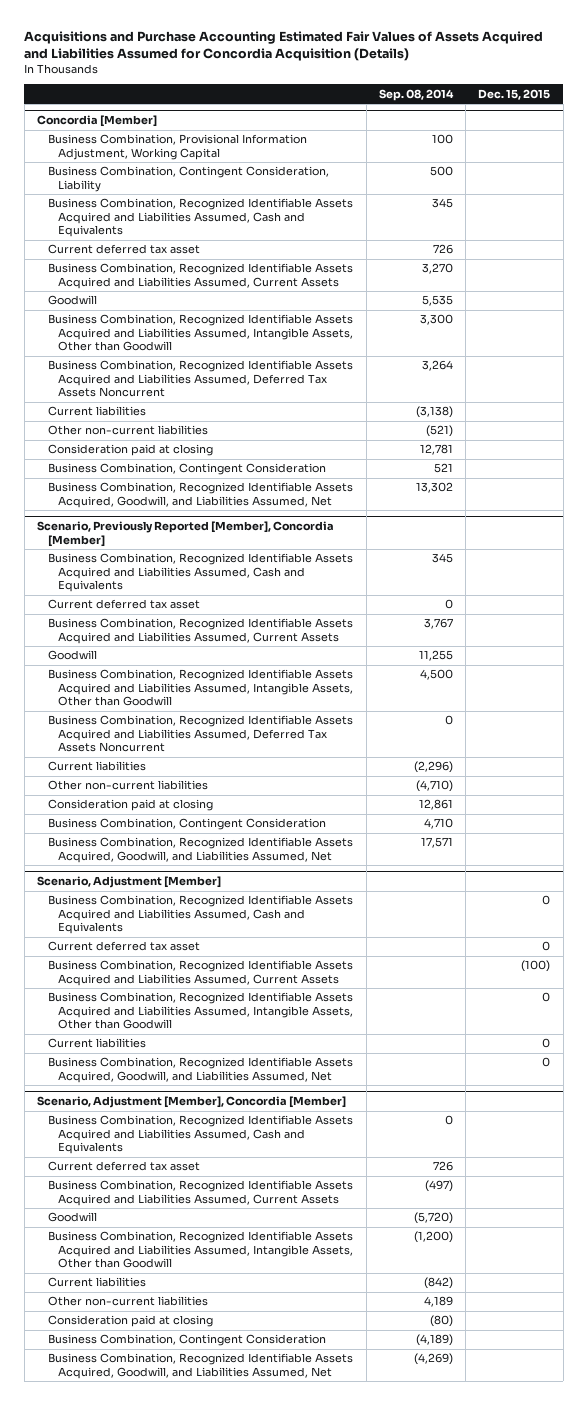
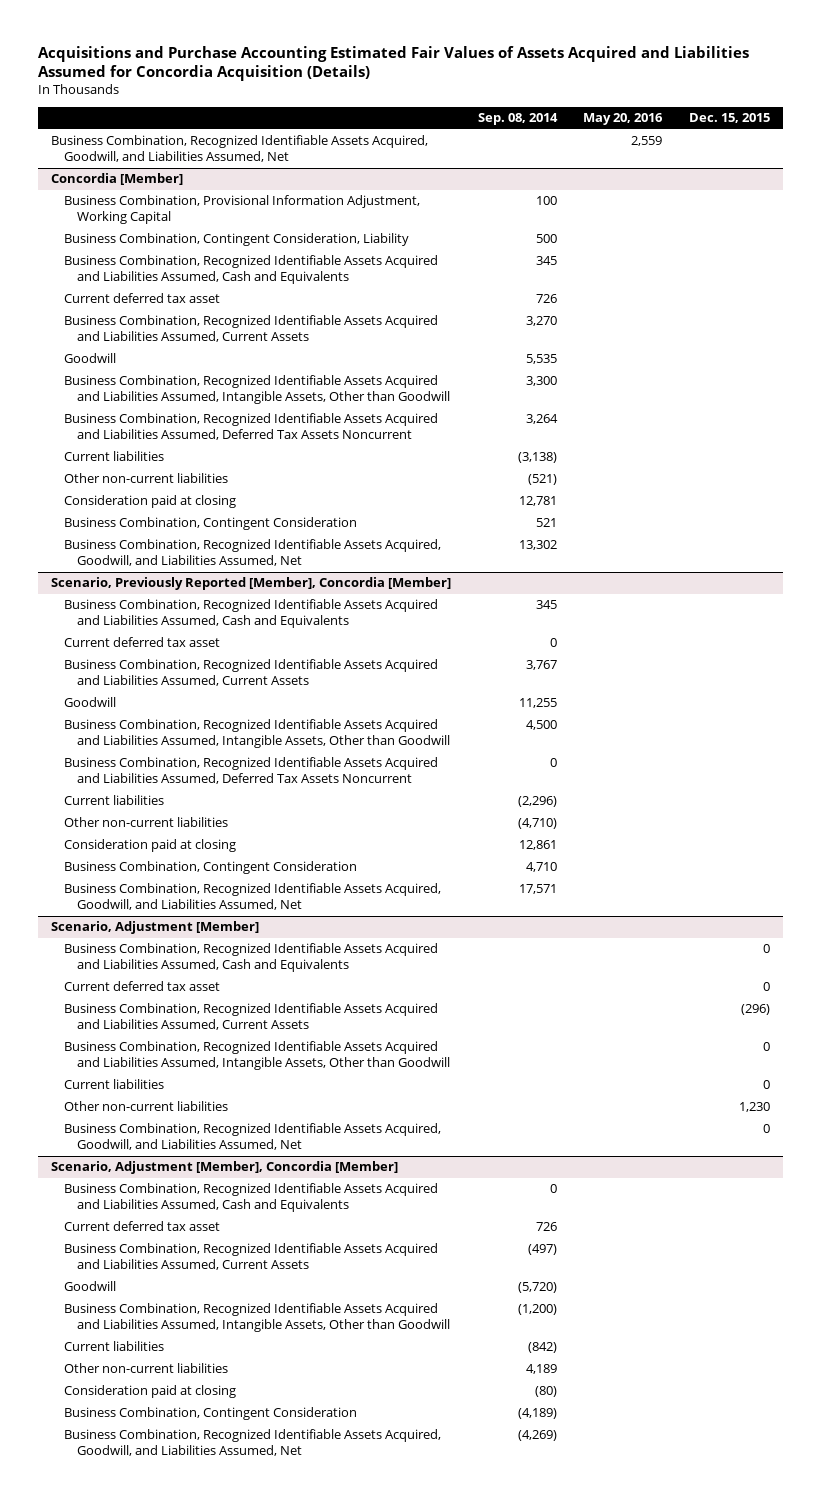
none -> [583,113,664,126] May 20, 2016
none -> [51,135,429,163] Business Combination, Recognized Identifiable Assets Acquired, Goodwill, and Liabilities Assumed, Net
[521,960,551,973] (100) -> [740,1004,770,1016] (296)
none -> [64,1101,229,1112] Other non-current liabilities

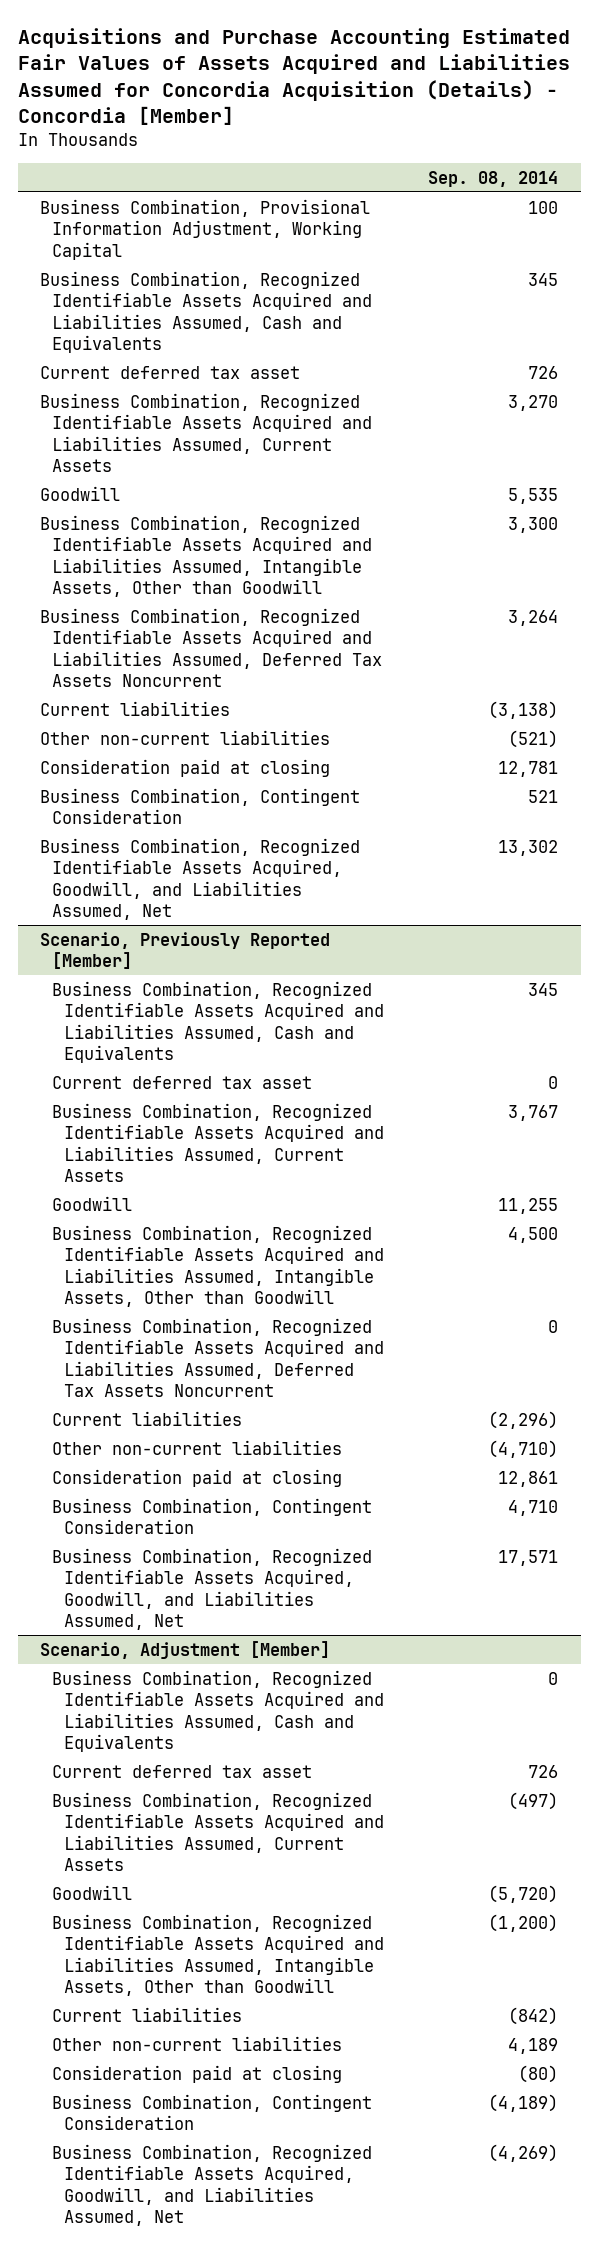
[38,45,750,82] Acquisitions and Purchase Accounting Estimated Fair Values of Assets Acquired and Liabilities Assumed for Concordia Acquisition (Details) -> [17,27,570,126] Acquisitions and Purchase Accounting Estimated Fair Values of Assets Acquired and Liabilities Assumed for Concordia Acquisition (Details) - Concordia [Member]
[583,113,664,126] May 20, 2016 -> none
[688,113,770,124] Dec. 15, 2015 -> none
[51,135,429,163] Business Combination, Recognized Identifiable Assets Acquired, Goodwill, and Liabilities Assumed, Net -> none
[51,173,184,186] Concordia [Member] -> none
[64,233,410,247] Business Combination, Contingent Consideration, Liability -> none
[51,577,452,591] Scenario, Previously Reported [Member], Concordia [Member] -> [39,931,330,970] Scenario, Previously Reported [Member]
[64,943,439,973] Business Combination, Recognized Identifiable Assets Acquired and Liabilities Assumed, Cash and Equivalents -> none
[64,981,221,992] Current deferred tax asset -> none
[64,1003,439,1031] Business Combination, Recognized Identifiable Assets Acquired and Liabilities Assumed, Current Assets -> none
[64,1041,450,1071] Business Combination, Recognized Identifiable Assets Acquired and Liabilities Assumed, Intangible Assets, Other than Goodwill -> none
[64,1079,165,1090] Current liabilities -> none
[64,1101,229,1112] Other non-current liabilities -> none
[64,1123,442,1151] Business Combination, Recognized Identifiable Assets Acquired, Goodwill, and Liabilities Assumed, Net -> none
[51,1161,399,1175] Scenario, Adjustment [Member], Concordia [Member] -> none

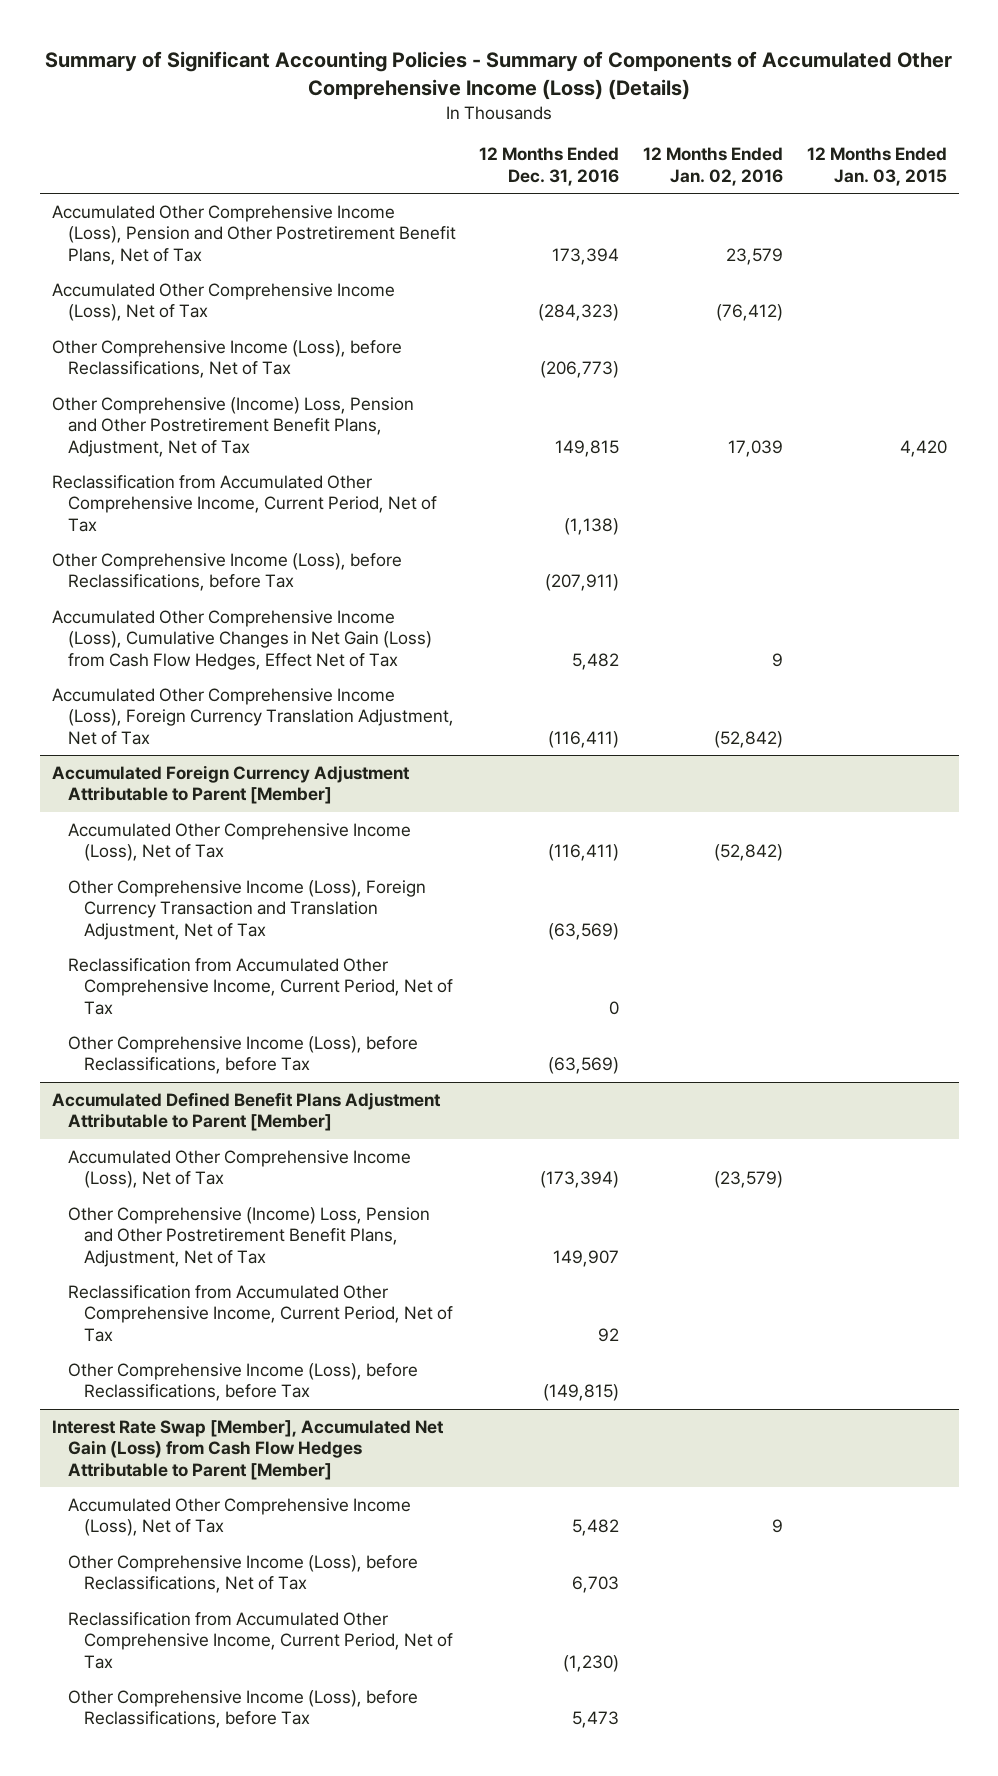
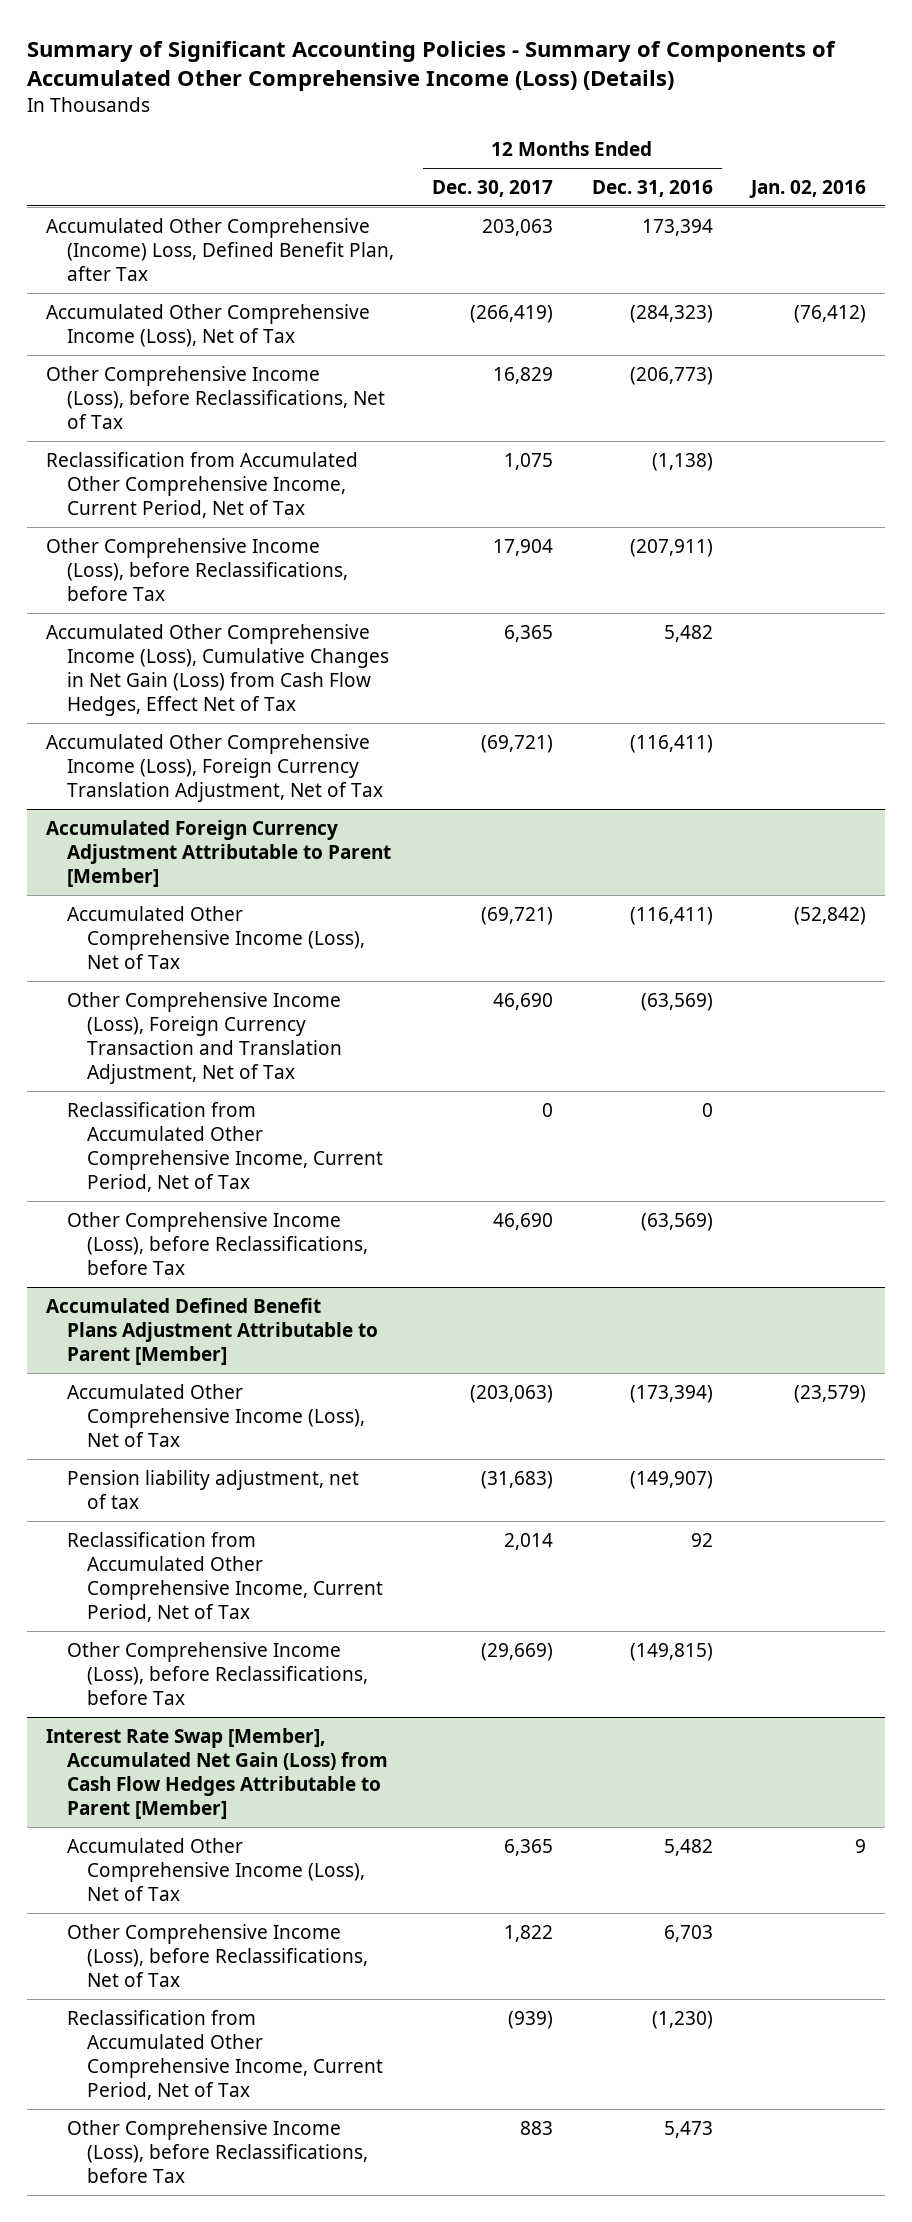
[643,147,784,186] 12 Months Ended Jan. 02, 2016 -> none
[806,147,947,186] 12 Months Ended Jan. 03, 2015 -> none
none -> [432,179,554,197] Dec. 30, 2017
none -> [748,179,866,198] Jan. 02, 2016
[51,205,456,265] Accumulated Other Comprehensive Income (Loss), Pension and Other Postretirement Benefit Plans, Net of Tax -> [46,217,394,281] Accumulated Other Comprehensive (Income) Loss, Defined Benefit Plan, after Tax
[51,397,414,457] Other Comprehensive (Income) Loss, Pension and Other Postretirement Benefit Plans, Adjustment, Net of Tax -> none
[67,1207,430,1267] Other Comprehensive (Income) Loss, Pension and Other Postretirement Benefit Plans, Adjustment, Net of Tax -> none
none -> [66,1469,359,1509] Pension liability adjustment, net of tax

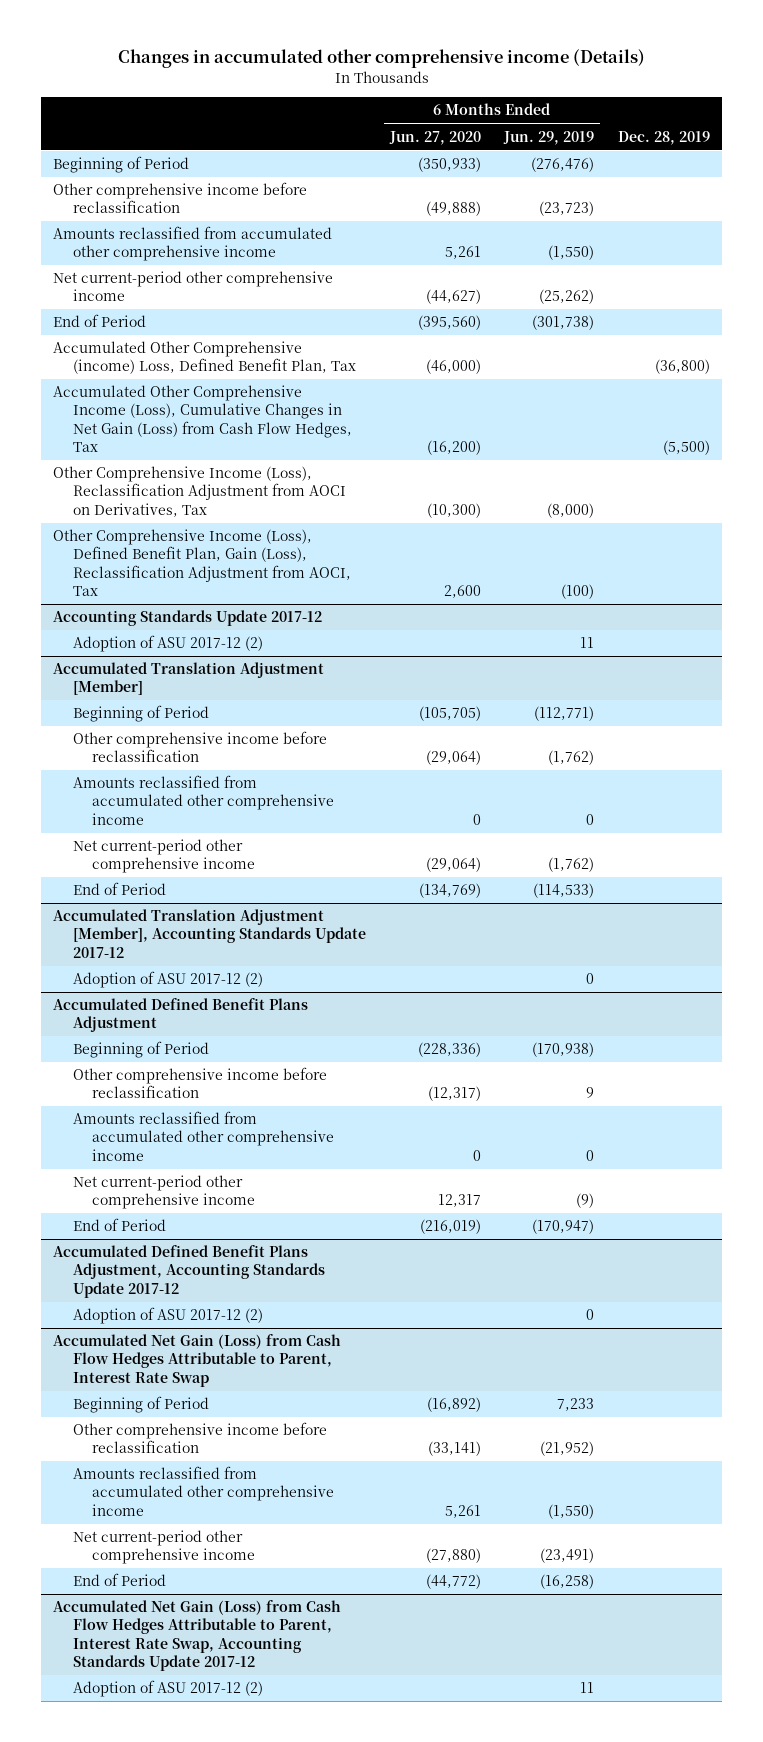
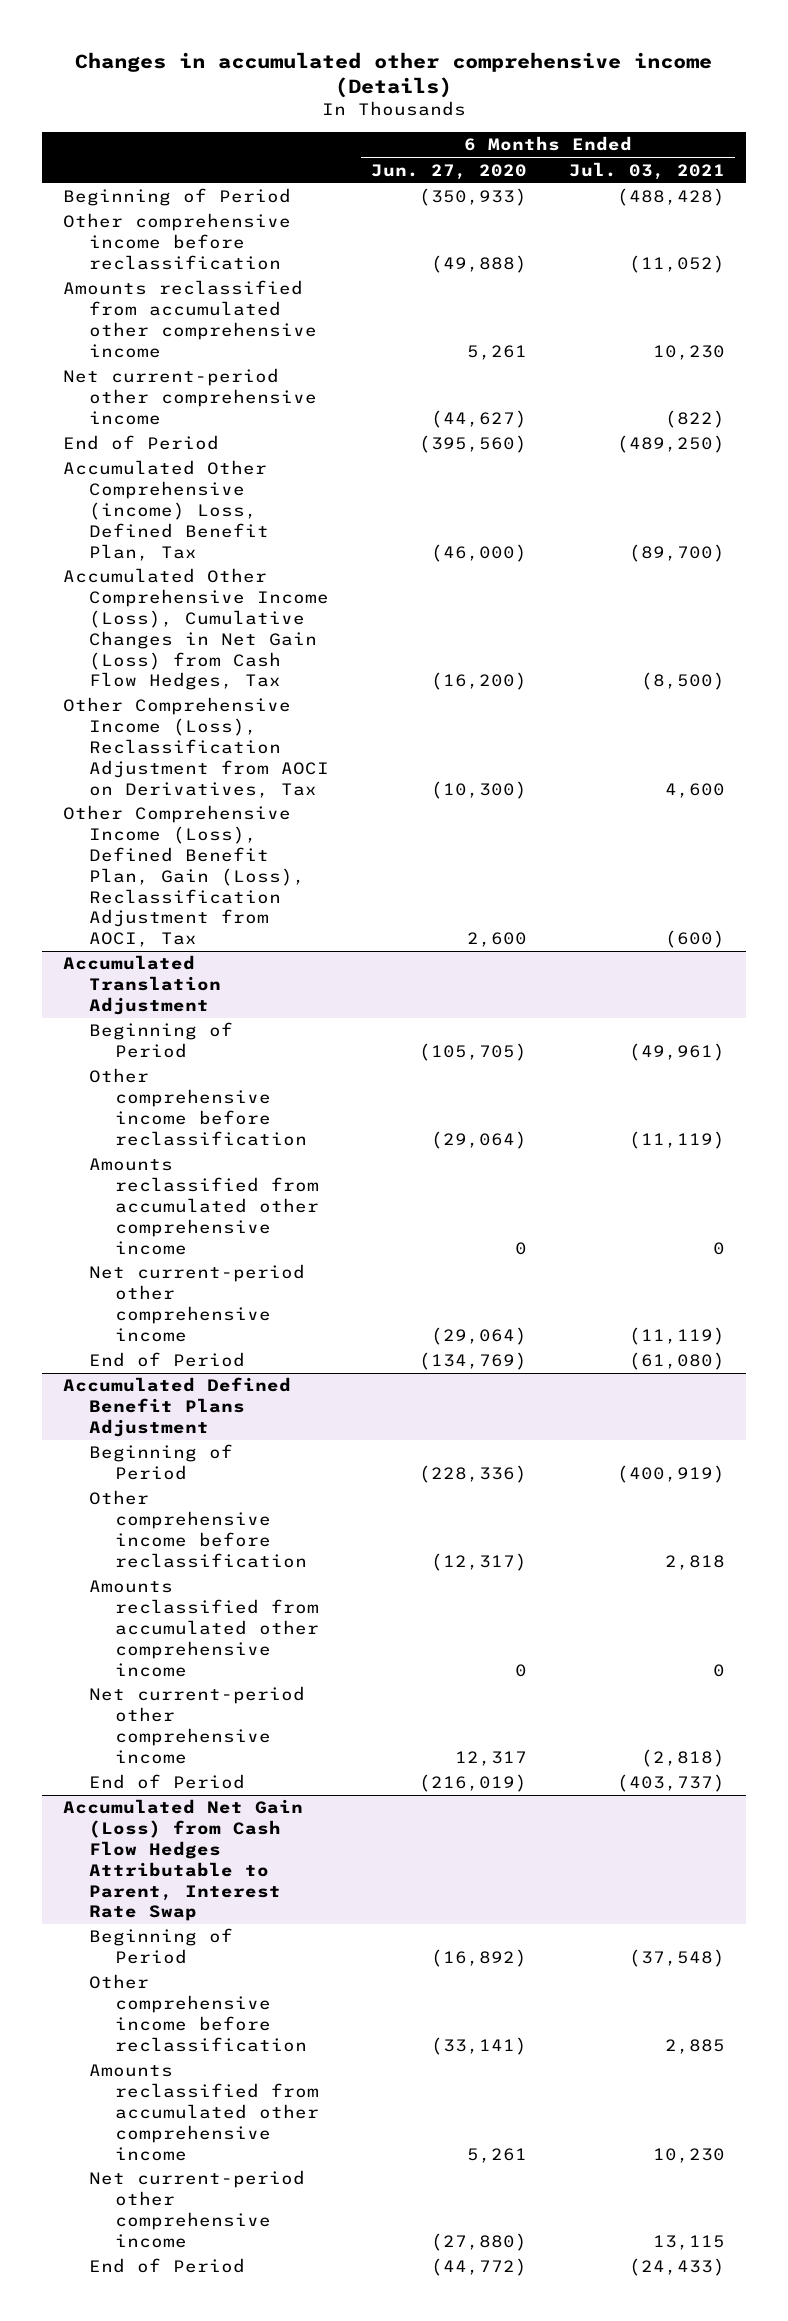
[503,130,595,145] Jun. 29, 2019 -> none
[618,130,711,145] Dec. 28, 2019 -> none
none -> [568,161,725,180] Jul. 03, 2021
[53,610,323,627] Accounting Standards Update 2017-12 -> none
[72,635,263,653] Adoption of ASU 2017-12 (2) -> none
[53,662,325,696] Accumulated Translation Adjustment [Member] -> [63,955,222,1015] Accumulated Translation Adjustment
[53,909,366,958] Accumulated Translation Adjustment [Member], Accounting Standards Update 2017-12 -> none
[72,971,263,989] Adoption of ASU 2017-12 (2) -> none
[53,1245,325,1298] Accumulated Defined Benefit Plans Adjustment, Accounting Standards Update 2017-12 -> none
[72,1307,263,1325] Adoption of ASU 2017-12 (2) -> none
[53,1600,342,1671] Accumulated Net Gain (Loss) from Cash Flow Hedges Attributable to Parent, Interest Rate Swap, Accounting Standards Update 2017-12 -> none
[72,1680,263,1698] Adoption of ASU 2017-12 (2) -> none

